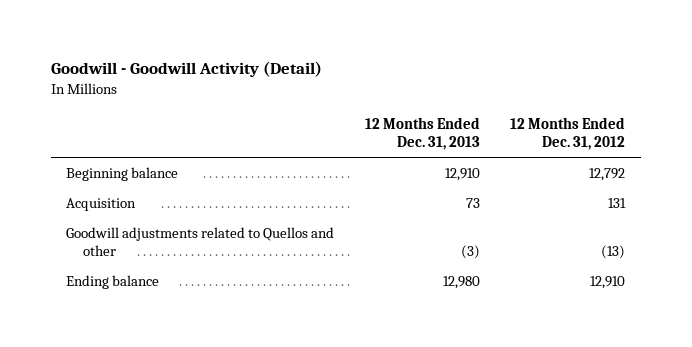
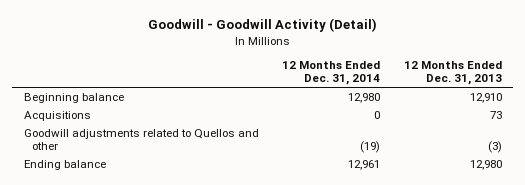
[510,116,626,151] 12 Months Ended Dec. 31, 2012 -> none
none -> [282,61,381,86] 12 Months Ended Dec. 31, 2014
[66,197,137,211] Acquisition -> [23,111,91,122] Acquisitions

